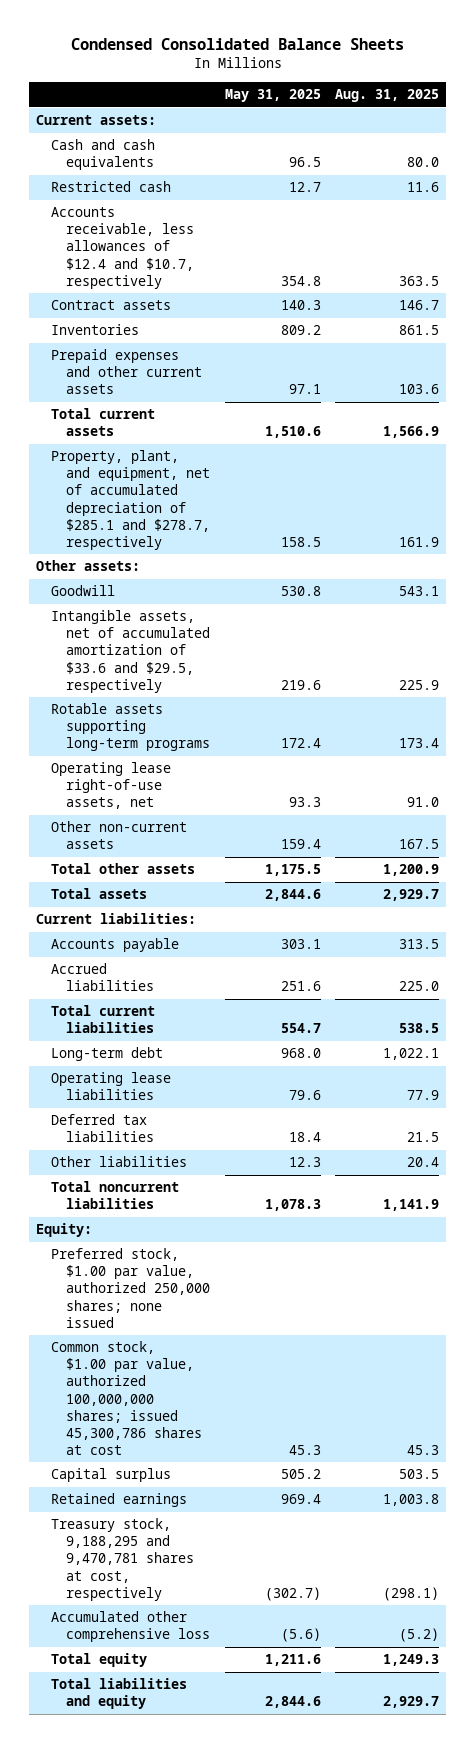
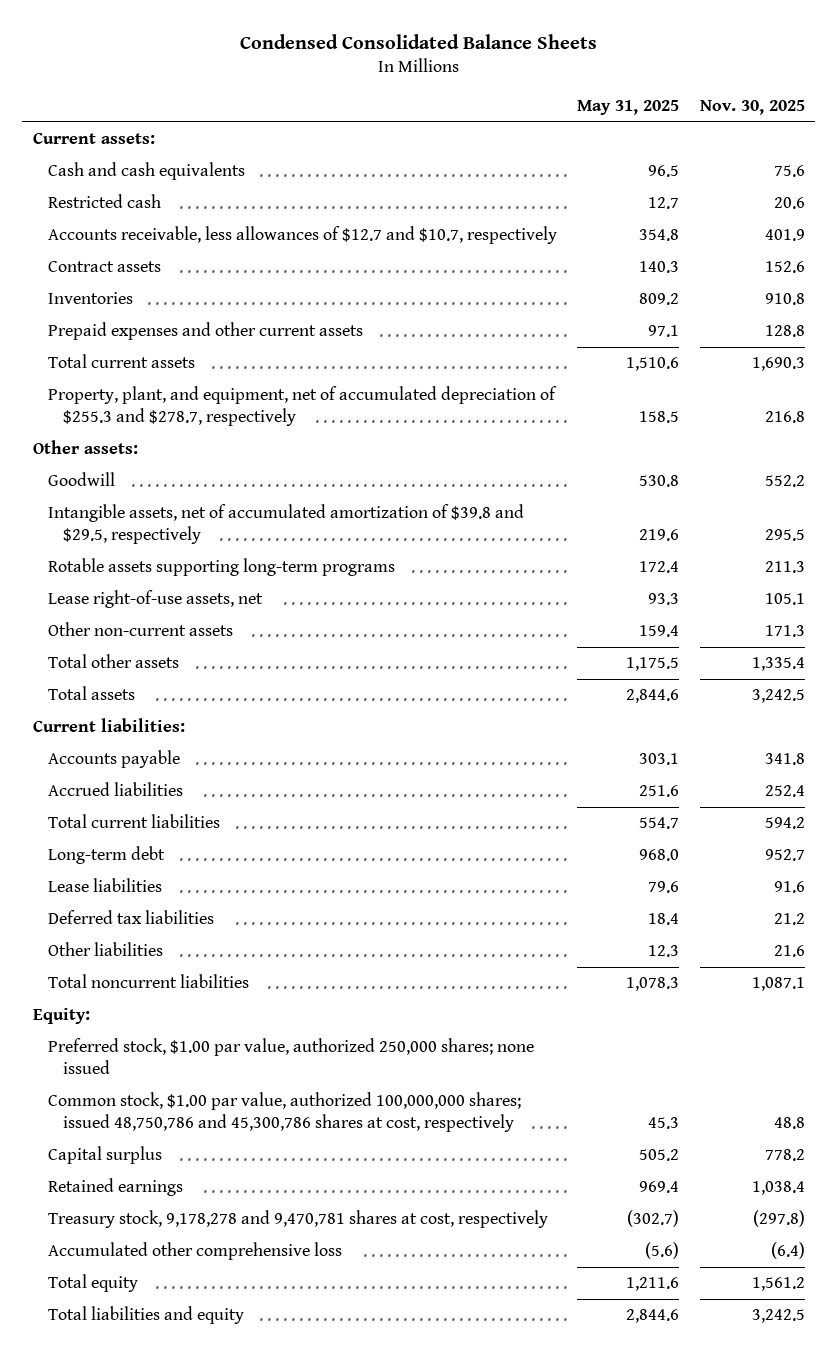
[334,89,439,103] Aug. 31, 2025 -> none
none -> [699,100,805,116] Nov. 30, 2025
[51,207,195,289] Accounts receivable, less allowances of $12.4 and $10.7, respectively -> [47,226,557,245] Accounts receivable, less allowances of $12.7 and $10.7, respectively
[51,450,211,550] Property, plant, and equipment, net of accumulated depreciation of $285.1 and $278.7, respectively -> [47,386,557,427] Property, plant, and equipment, net of accumulated depreciation of $255.3 and $278.7, respectively
[51,610,211,693] Intangible assets, net of accumulated amortization of $33.6 and $29.5, respectively -> [47,504,524,545] Intangible assets, net of accumulated amortization of $39.8 and $29.5, respectively
[51,762,172,810] Operating lease right-of-use assets, net -> [47,590,263,609] Lease right-of-use assets, net
[51,1072,172,1101] Operating lease liabilities -> [47,878,162,893] Lease liabilities
[51,1341,203,1455] Common stock, $1.00 par value, authorized 100,000,000 shares; issued 45,300,786 shares at cost -> [47,1092,521,1133] Common stock, $1.00 par value, authorized 100,000,000 shares; issued 48,750,786 and 45,300,786 shares at cost, respectively
[51,1518,195,1601] Treasury stock, 9,188,295 and 9,470,781 shares at cost, respectively -> [47,1210,548,1229] Treasury stock, 9,178,278 and 9,470,781 shares at cost, respectively

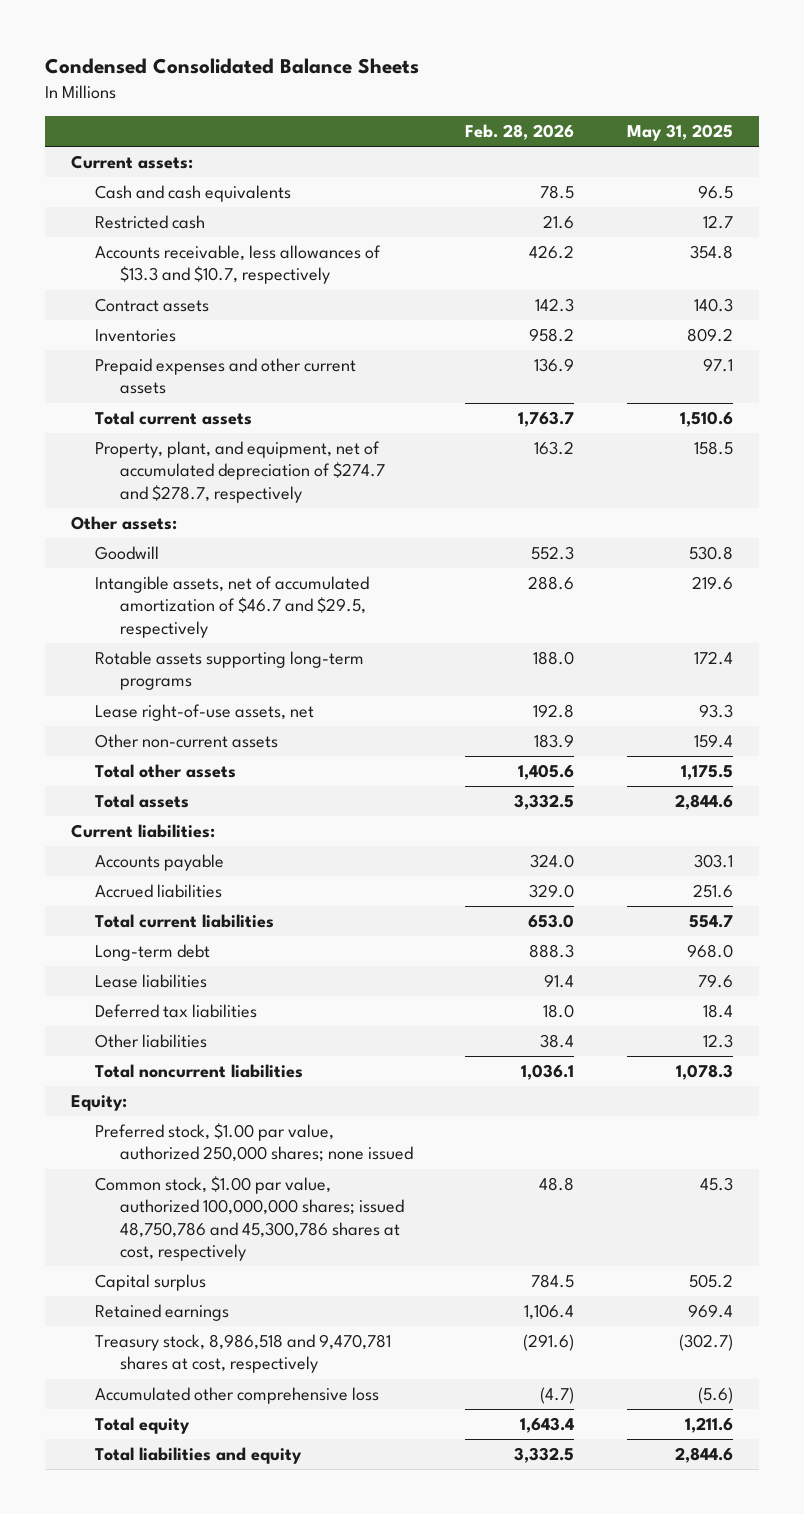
[699,100,805,116] Nov. 30, 2025 -> none
none -> [465,124,575,141] Feb. 28, 2026
[47,226,557,245] Accounts receivable, less allowances of $12.7 and $10.7, respectively -> [95,245,382,285] Accounts receivable, less allowances of $13.3 and $10.7, respectively
[47,386,557,427] Property, plant, and equipment, net of accumulated depreciation of $255.3 and $278.7, respectively -> [95,441,385,503] Property, plant, and equipment, net of accumulated depreciation of $274.7 and $278.7, respectively
[47,504,524,545] Intangible assets, net of accumulated amortization of $39.8 and $29.5, respectively -> [95,576,370,638] Intangible assets, net of accumulated amortization of $46.7 and $29.5, respectively
[47,1210,548,1229] Treasury stock, 9,178,278 and 9,470,781 shares at cost, respectively -> [95,1334,392,1374] Treasury stock, 8,986,518 and 9,470,781 shares at cost, respectively

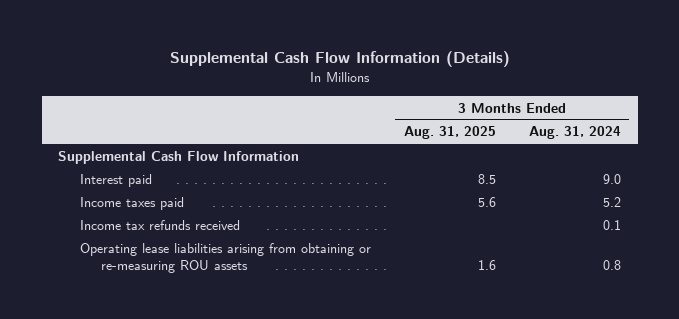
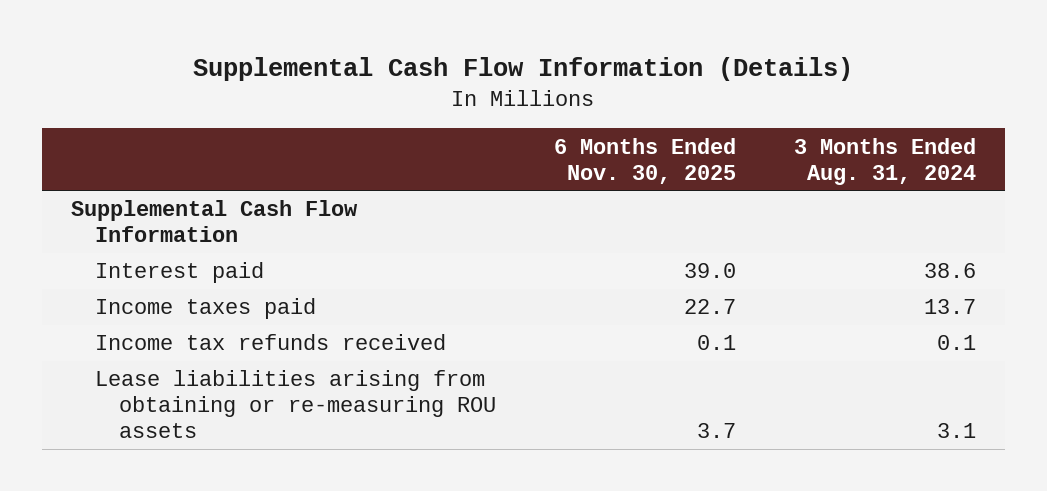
[403,126,496,140] Aug. 31, 2025 -> none
none -> [554,137,737,184] 6 Months Ended Nov. 30, 2025
[603,173,622,184] 9.0 -> [924,263,977,279] 38.6
[603,196,622,207] 5.2 -> [924,299,977,315] 13.7
[79,242,371,274] Operating lease liabilities arising from obtaining or re-measuring ROU assets -> [94,370,497,439] Lease liabilities arising from obtaining or re-measuring ROU assets
[603,260,622,271] 0.8 -> [937,423,977,439] 3.1

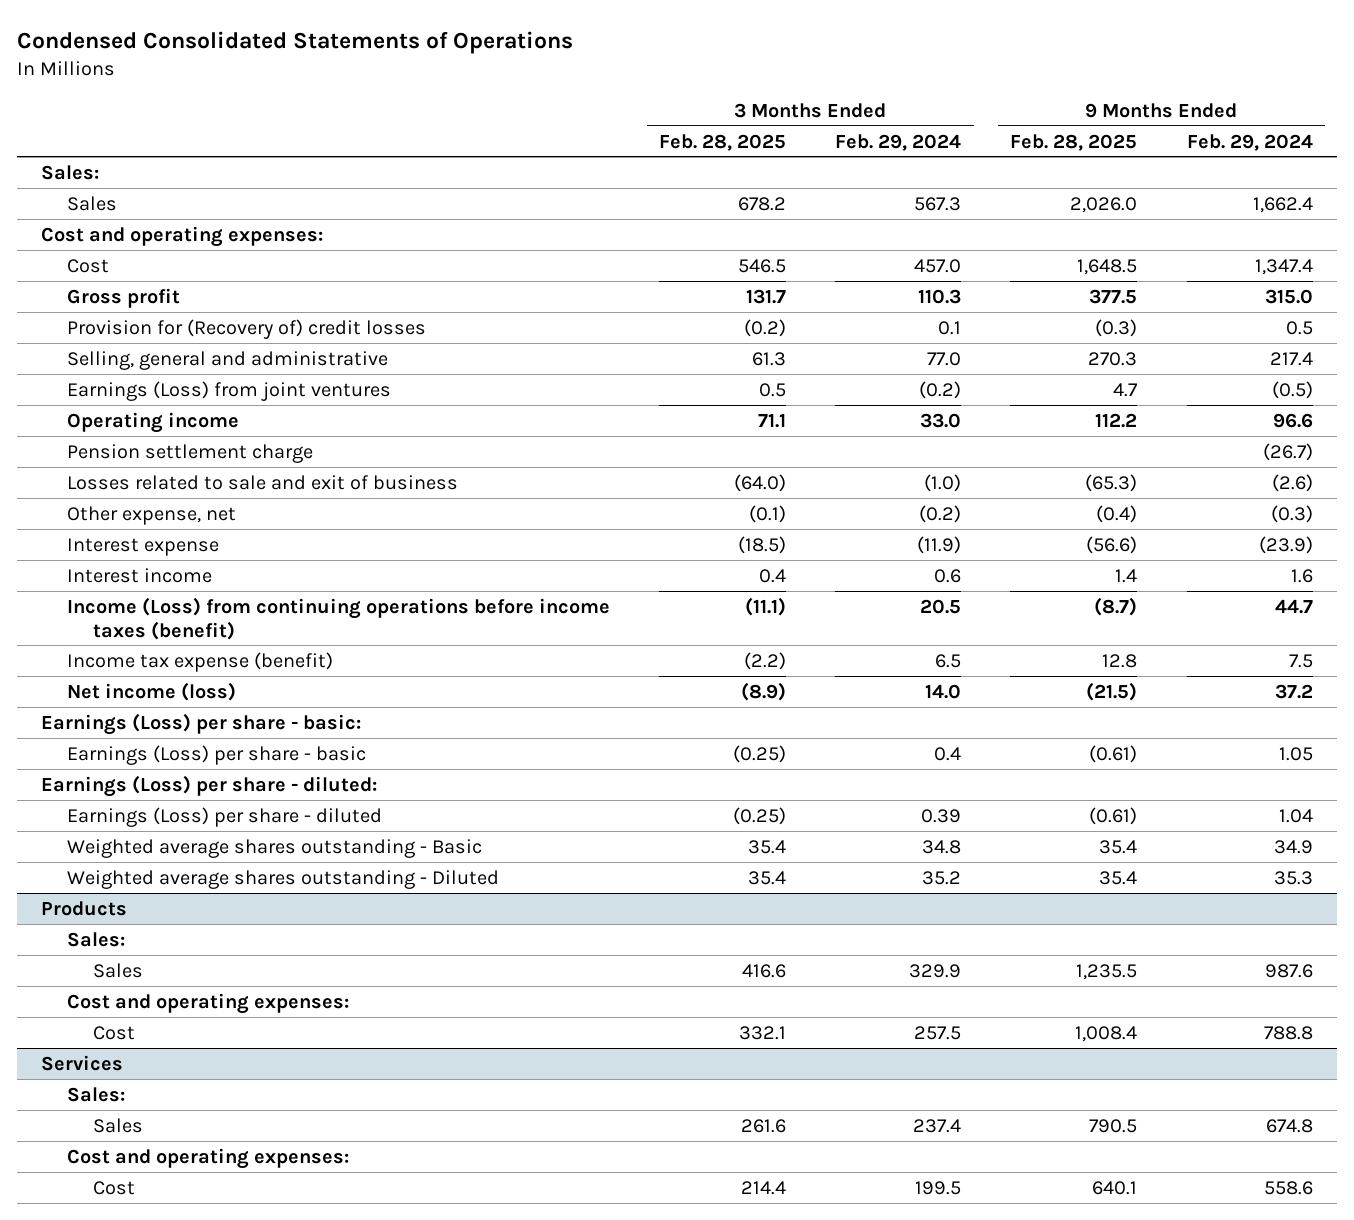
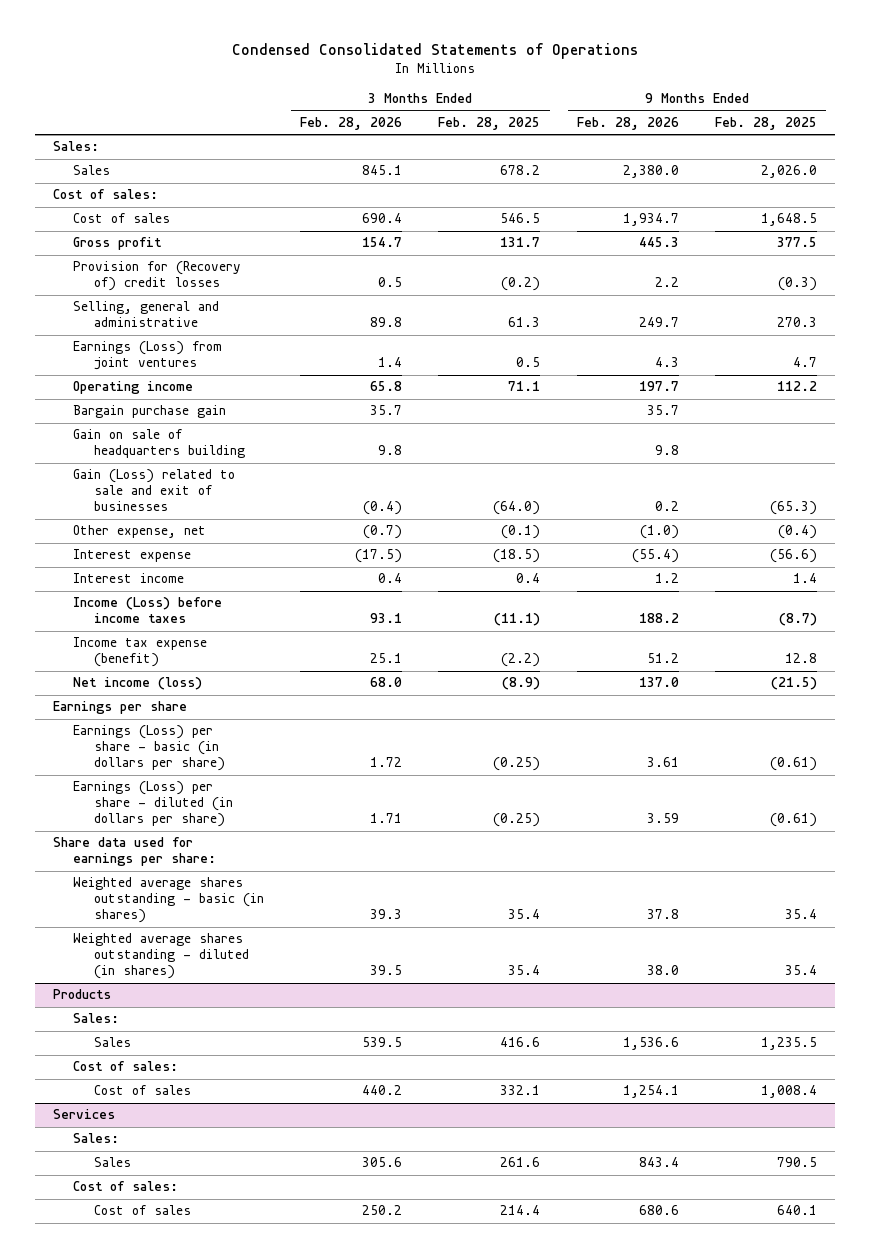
[835,133,962,151] Feb. 29, 2024 -> none
[1186,133,1313,151] Feb. 29, 2024 -> none
none -> [300,116,403,130] Feb. 28, 2026
none -> [576,116,679,130] Feb. 28, 2026
[41,225,324,247] Cost and operating expenses: -> [52,189,158,200] Cost of sales:
[66,258,109,273] Cost -> [73,213,171,224] Cost of sales
[66,443,313,463] Pension settlement charge -> none
none -> [73,405,227,419] Bargain purchase gain
none -> [73,429,245,459] Gain on sale of headquarters building
[66,474,458,490] Losses related to sale and exit of business -> [73,469,236,512] Gain (Loss) related to sale and exit of businesses
[66,596,610,640] Income (Loss) from continuing operations before income taxes (benefit) -> [73,597,223,624] Income (Loss) before income taxes
[41,774,378,797] Earnings (Loss) per share - diluted: -> none
[41,712,362,735] Earnings (Loss) per share - basic: -> [52,701,187,715] Earnings per share
[66,744,366,765] Earnings (Loss) per share - basic -> [73,725,225,772] Earnings (Loss) per share - basic (in dollars per share)
[66,806,382,827] Earnings (Loss) per share - diluted -> [73,781,233,828] Earnings (Loss) per share - diluted (in dollars per share)
none -> [52,837,217,867] Share data used for earnings per share:
[66,838,482,858] Weighted average shares outstanding - Basic -> [73,877,264,924] Weighted average shares outstanding - basic (in shares)
[66,869,499,889] Weighted average shares outstanding - Diluted -> [73,933,249,980] Weighted average shares outstanding - diluted (in shares)
[66,992,349,1014] Cost and operating expenses: -> [73,1061,179,1072] Cost of sales:
[92,1025,135,1040] Cost -> [93,1085,191,1096] Cost of sales
[66,1147,349,1169] Cost and operating expenses: -> [73,1181,179,1192] Cost of sales:
[92,1180,135,1195] Cost -> [93,1205,191,1216] Cost of sales

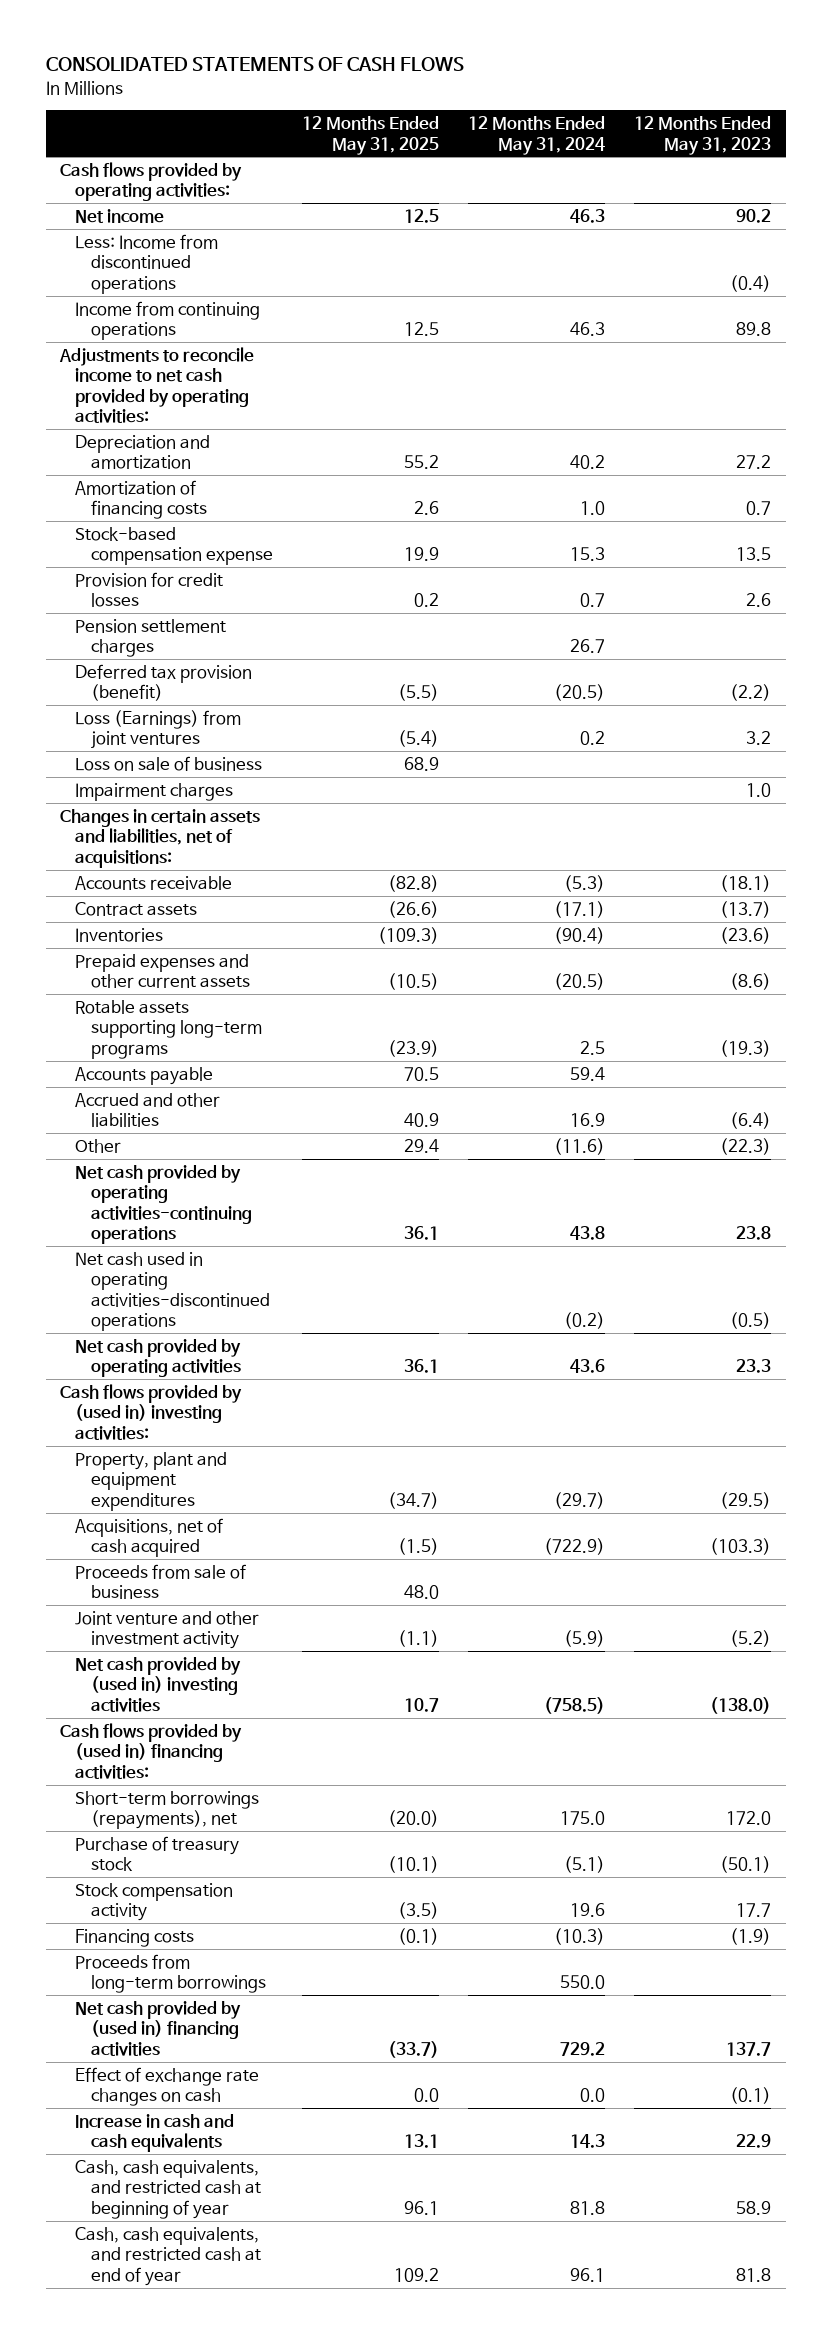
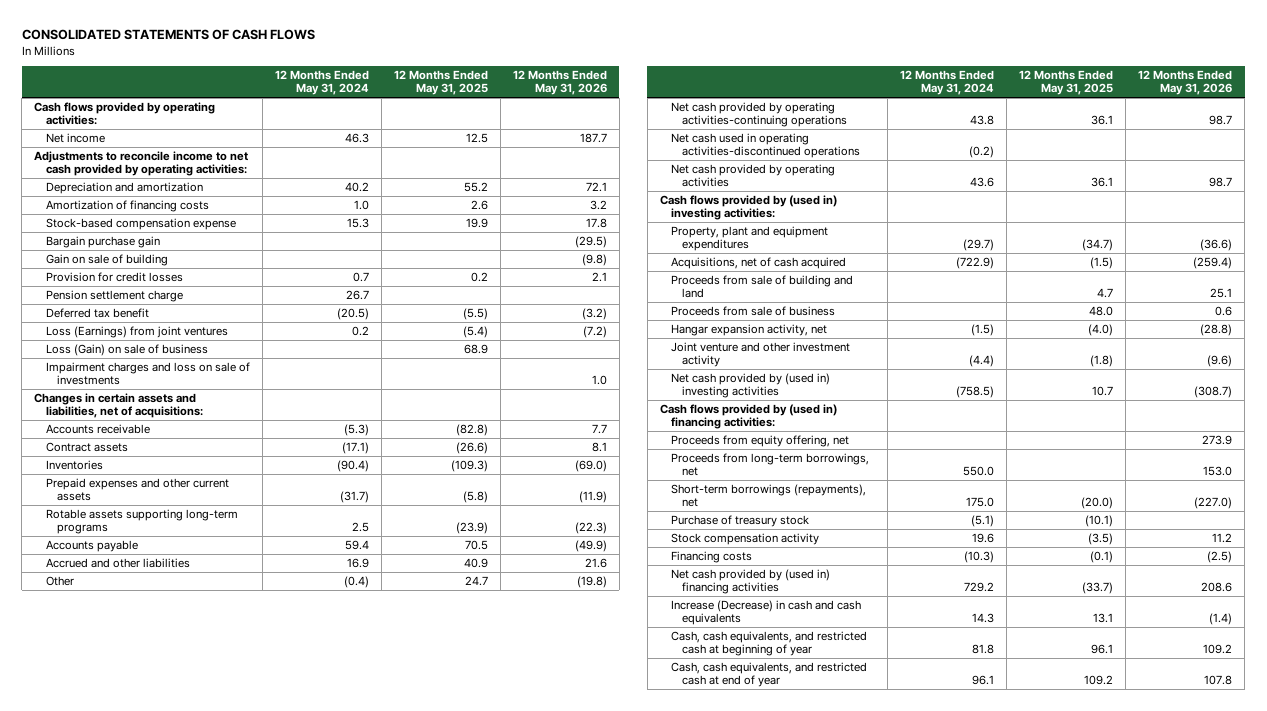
[633,116,771,155] 12 Months Ended May 31, 2023 -> none
none -> [512,70,607,96] 12 Months Ended May 31, 2026
[75,233,219,294] Less: Income from discontinued operations -> none
[75,300,261,341] Income from continuing operations -> none
none -> [45,236,160,249] Bargain purchase gain
none -> [45,254,168,267] Gain on sale of building
[75,618,227,658] Pension settlement charges -> [45,290,183,303] Pension settlement charge
[75,663,253,702] Deferred tax provision (benefit) -> [45,308,149,319] Deferred tax benefit
[75,782,234,801] Impairment charges -> none
[75,755,263,771] Loss on sale of business -> [45,344,208,357] Loss (Gain) on sale of business
none -> [45,362,250,386] Impairment charges and loss on sale of investments
[387,973,439,991] (10.5) -> [462,491,488,504] (5.8)
[553,973,605,991] (20.5) -> [339,491,369,504] (31.7)
[403,1138,439,1153] 29.4 -> [464,576,488,587] 24.7
[553,1137,605,1155] (11.6) -> [343,576,369,589] (0.4)
none -> [671,275,854,299] Proceeds from sale of building and land
none -> [671,324,828,337] Hangar expansion activity, net
[397,1630,439,1648] (1.1) -> [1090,355,1114,368] (1.8)
[563,1630,605,1648] (5.9) -> [969,355,995,368] (4.4)
none -> [671,435,850,448] Proceeds from equity offering, net
none -> [671,453,870,477] Proceeds from long-term borrowings, net
[75,1953,266,1994] Proceeds from long-term borrowings -> none
[75,2066,260,2107] Effect of exchange rate changes on cash -> none
[75,2113,235,2153] Increase in cash and cash equivalents -> [671,600,862,626] Increase (Decrease) in cash and cash equivalents

